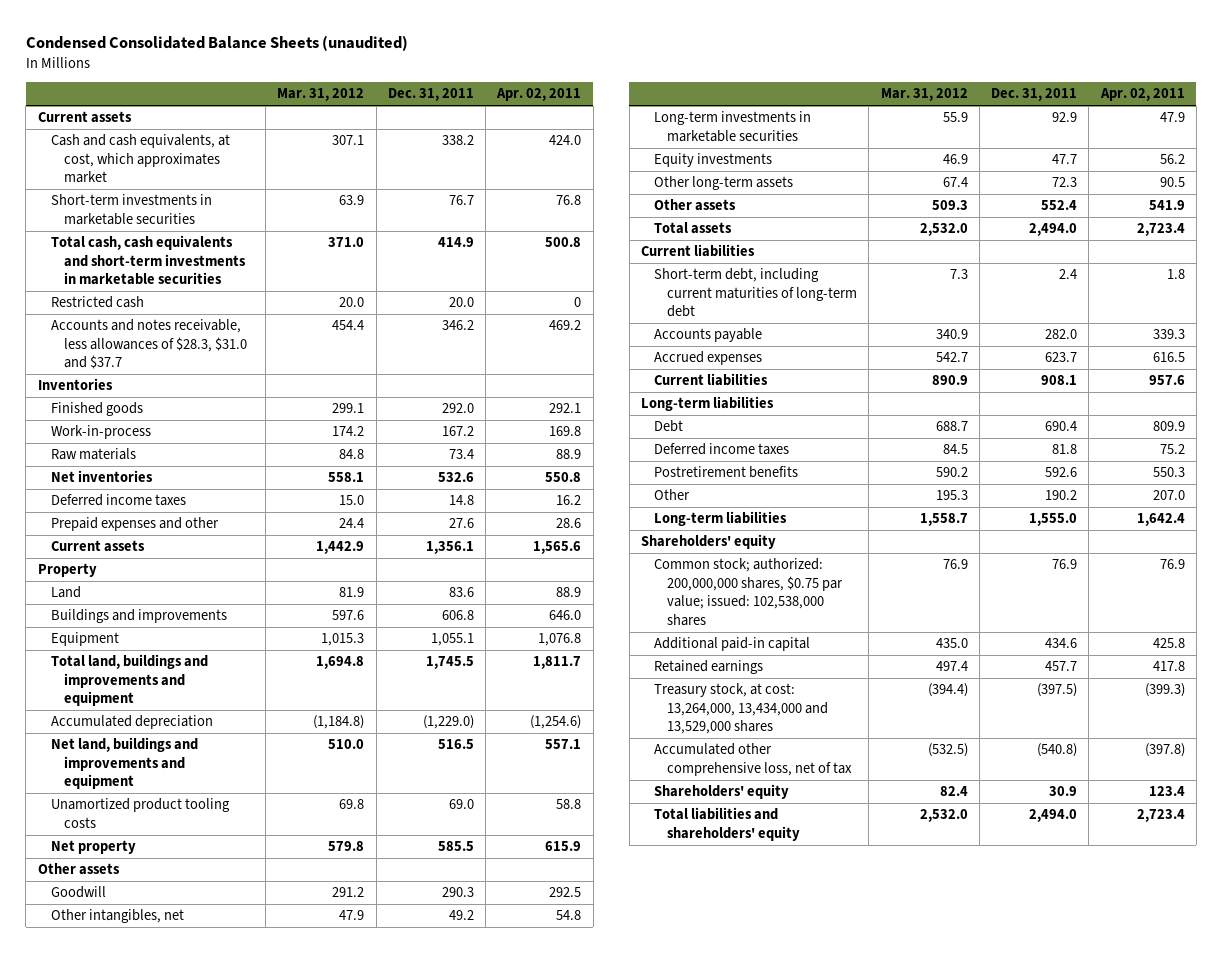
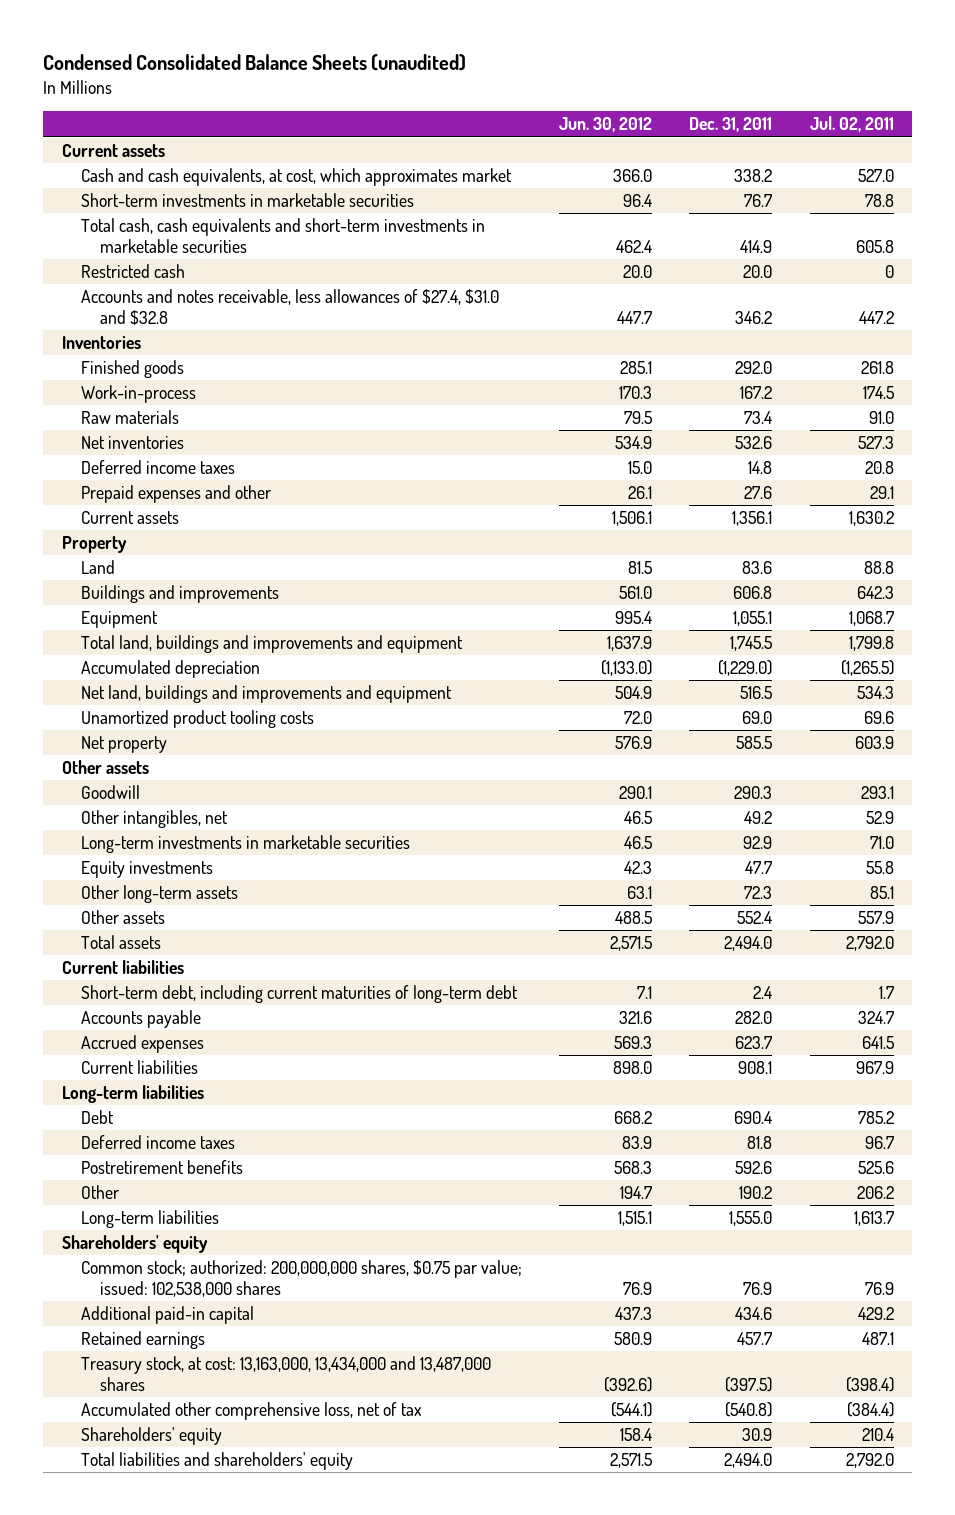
[277,88,365,102] Mar. 31, 2012 -> none
[496,88,582,102] Apr. 02, 2011 -> none
none -> [559,117,653,133] Jun. 30, 2012
none -> [809,116,894,133] Jul. 02, 2011
[50,319,247,370] Accounts and notes receivable, less allowances of $28.3, $31.0 and $37.7 -> [81,289,500,326] Accounts and notes receivable, less allowances of $27.4, $31.0 and $32.8
[654,683,829,735] Treasury stock, at cost: 13,264,000, 13,434,000 and 13,529,000 shares -> [81,1356,492,1392] Treasury stock, at cost: 13,163,000, 13,434,000 and 13,487,000 shares

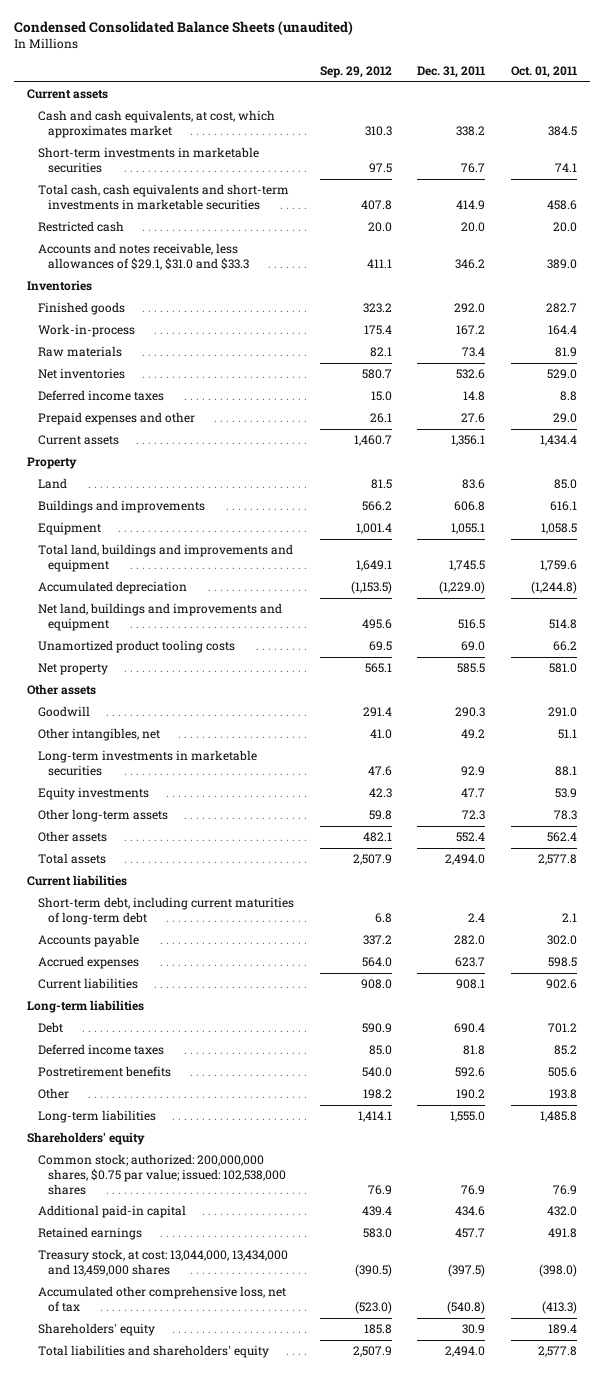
[559,117,653,133] Jun. 30, 2012 -> none
[809,116,894,133] Jul. 02, 2011 -> none
none -> [319,66,392,79] Sep. 29, 2012
none -> [511,66,578,79] Oct. 01, 2011
[81,289,500,326] Accounts and notes receivable, less allowances of $27.4, $31.0 and $32.8 -> [37,243,250,271] Accounts and notes receivable, less allowances of $29.1, $31.0 and $33.3
[81,1356,492,1392] Treasury stock, at cost: 13,163,000, 13,434,000 and 13,487,000 shares -> [37,1249,288,1277] Treasury stock, at cost: 13,044,000, 13,434,000 and 13,459,000 shares

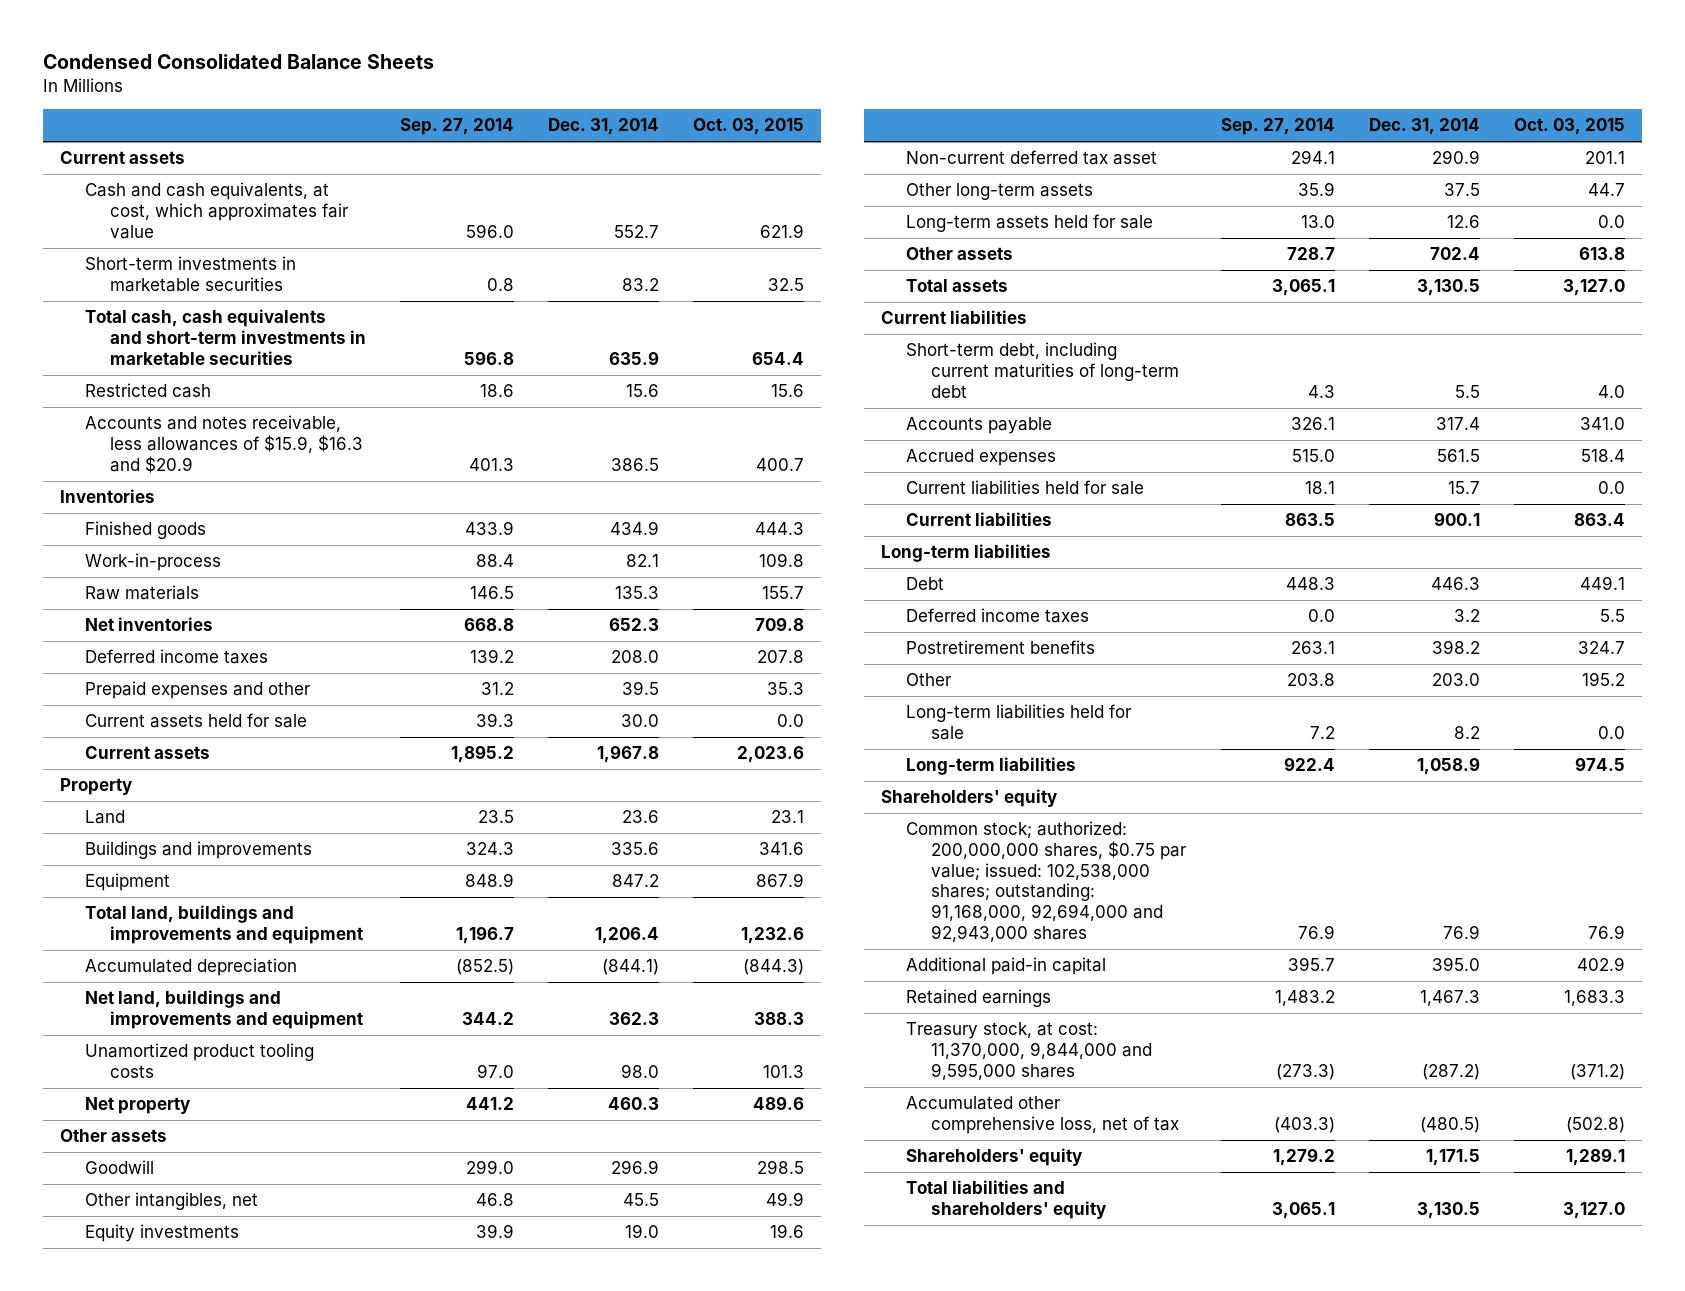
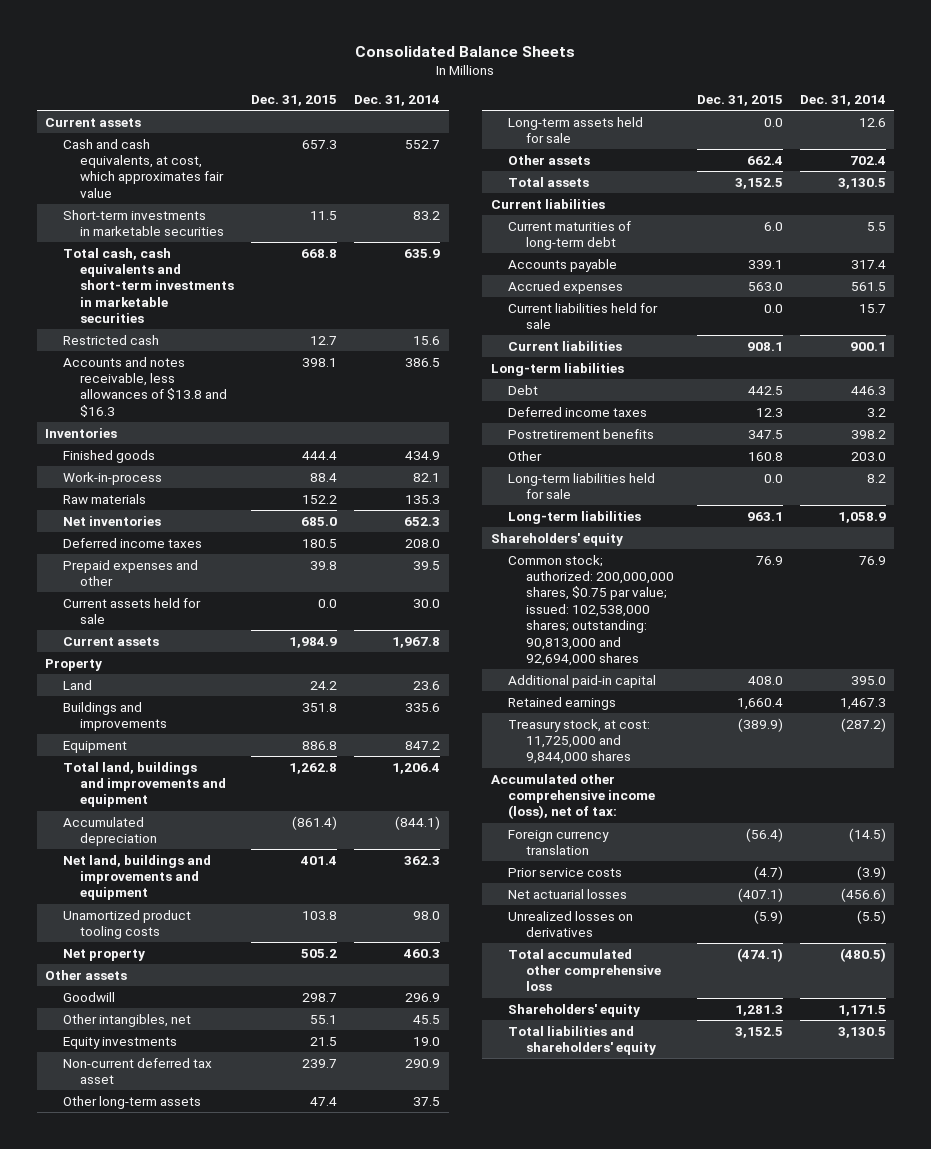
[42,54,434,70] Condensed Consolidated Balance Sheets -> [355,46,576,58] Consolidated Balance Sheets
[400,118,515,136] Sep. 27, 2014 -> none
[693,118,805,136] Oct. 03, 2015 -> none
none -> [251,95,338,107] Dec. 31, 2015
[84,415,363,473] Accounts and notes receivable, less allowances of $15.9, $16.3 and $20.9 -> [62,356,228,417] Accounts and notes receivable, less allowances of $13.8 and $16.3
[905,342,1179,398] Short-term debt, including current maturities of long-term debt -> [508,220,632,250] Current maturities of long-term debt
[905,821,1187,942] Common stock; authorized: 200,000,000 shares, $0.75 par value; issued: 102,538,000 shares; outstanding: 91,168,000, 92,694,000 and 92,943,000 shares -> [508,554,674,667] Common stock; authorized: 200,000,000 shares, $0.75 par value; issued: 102,538,000 shares; outstanding: 90,813,000 and 92,694,000 shares
[905,1022,1152,1080] Treasury stock, at cost: 11,370,000, 9,844,000 and 9,595,000 shares -> [508,718,651,765] Treasury stock, at cost: 11,725,000 and 9,844,000 shares
none -> [490,773,656,820] Accumulated other comprehensive income (loss), net of tax:
none -> [508,829,610,855] Foreign currency translation
none -> [508,867,623,877] Prior service costs
none -> [508,888,628,899] Net actuarial losses
none -> [508,910,634,937] Unrealized losses on derivatives
[905,1096,1179,1134] Accumulated other comprehensive loss, net of tax -> [508,948,661,992] Total accumulated other comprehensive loss

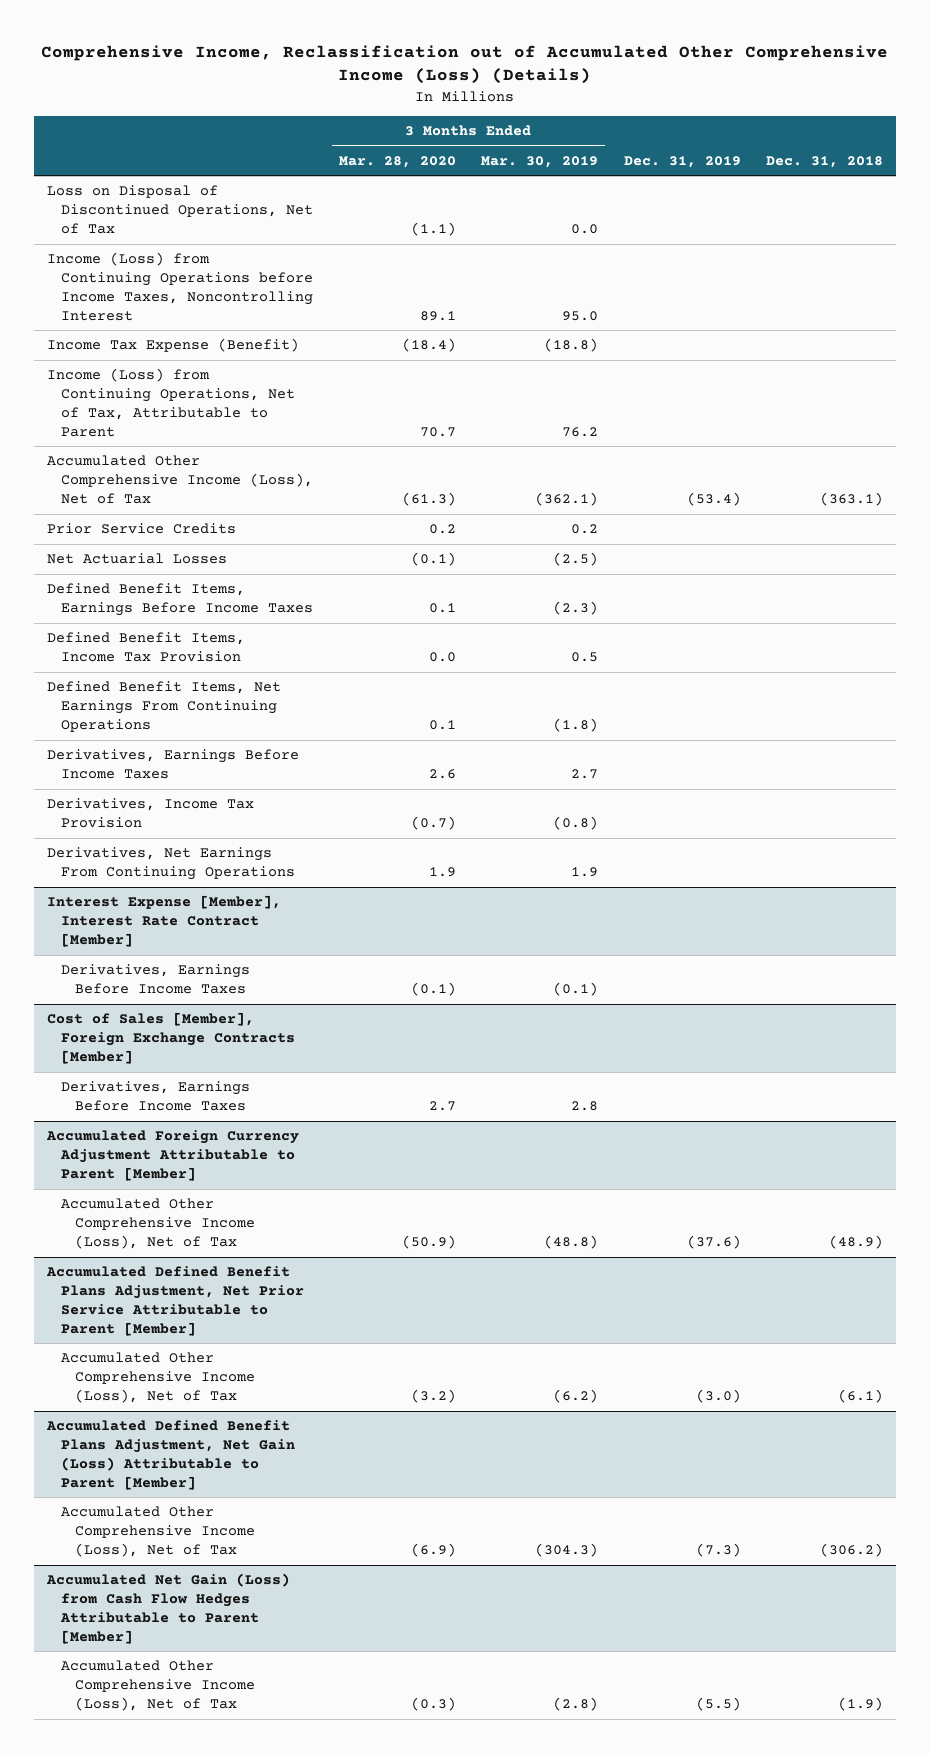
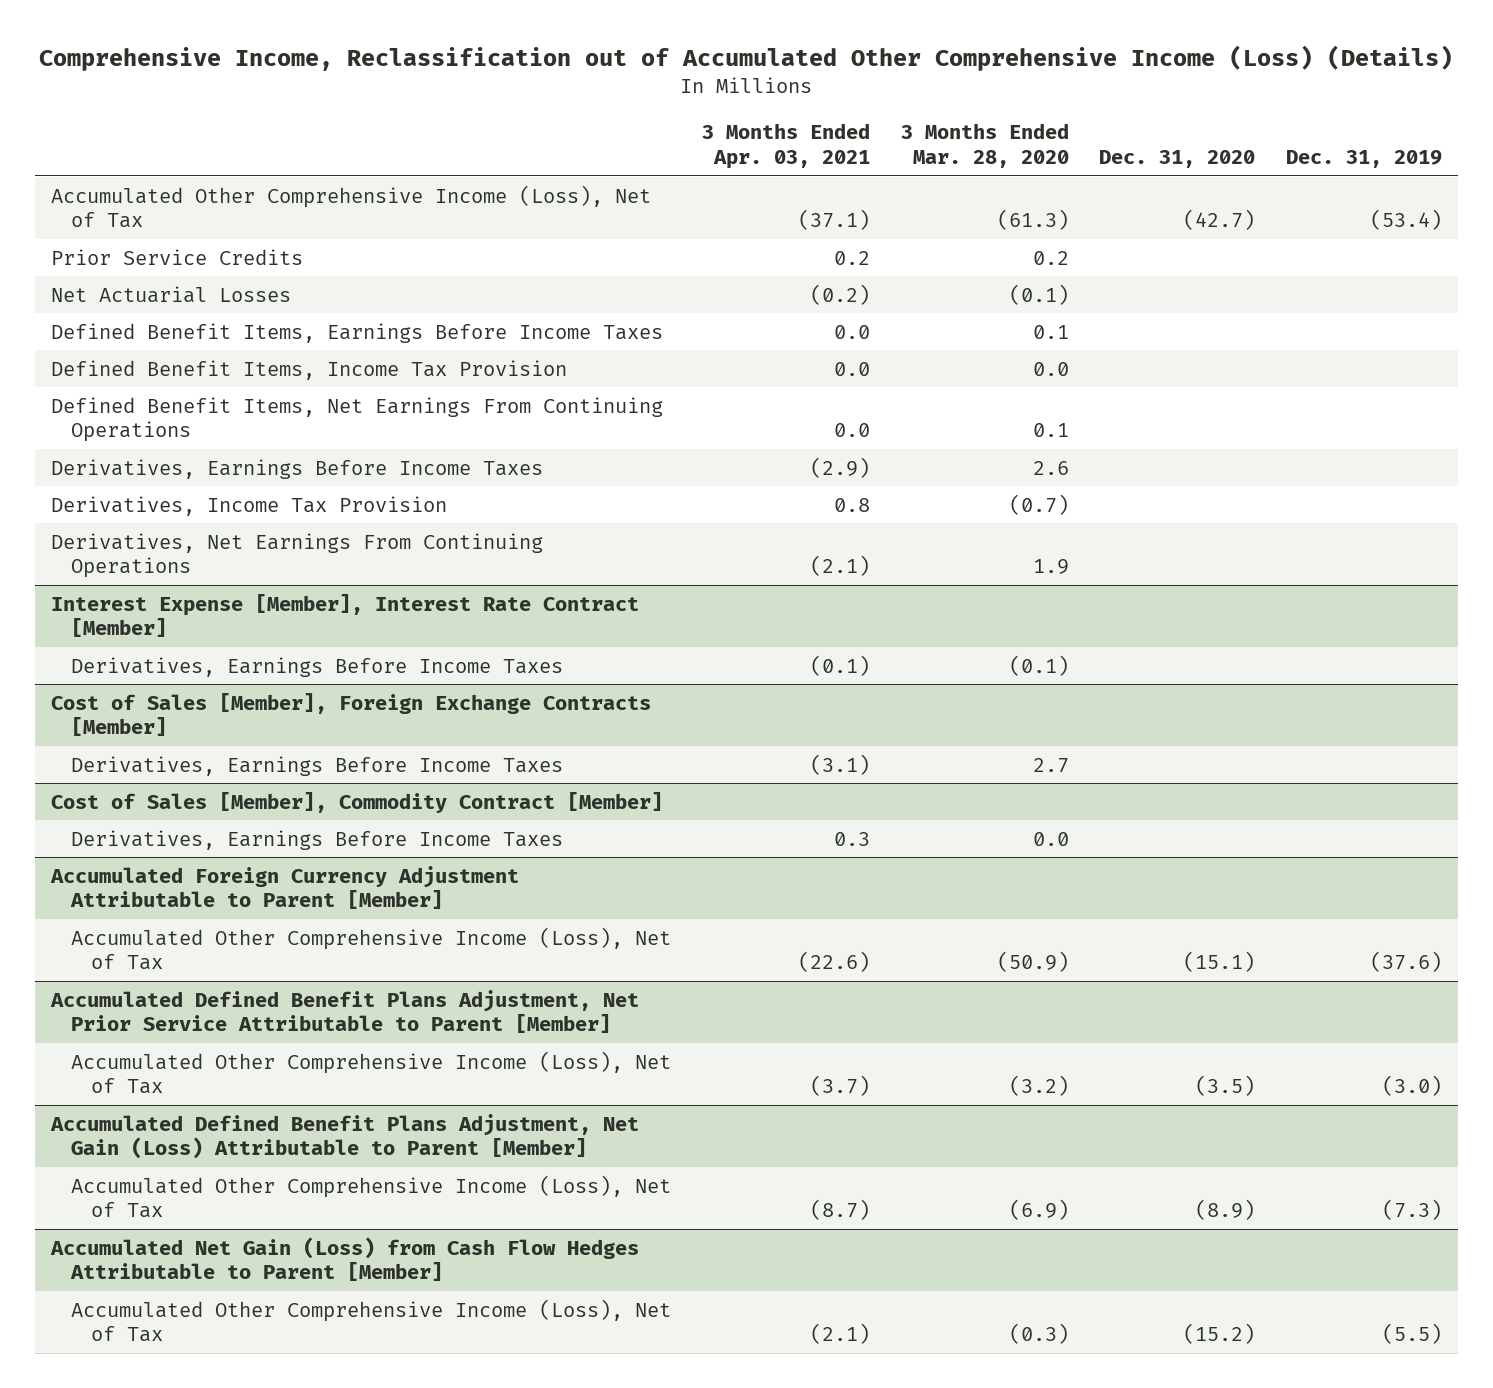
[481,155,599,168] Mar. 30, 2019 -> none
[766,155,884,168] Dec. 31, 2018 -> none
none -> [701,123,870,169] 3 Months Ended Apr. 03, 2021
none -> [1099,149,1256,168] Dec. 31, 2020
[46,185,313,235] Loss on Disposal of Discontinued Operations, Net of Tax -> none
[46,252,313,321] Income (Loss) from Continuing Operations before Income Taxes, Noncontrolling Interest -> none
[46,338,299,353] Income Tax Expense (Benefit) -> none
[46,368,295,437] Income (Loss) from Continuing Operations, Net of Tax, Attributable to Parent -> none
none -> [50,791,663,813] Cost of Sales [Member], Commodity Contract [Member]
none -> [70,829,563,850] Derivatives, Earnings Before Income Taxes

